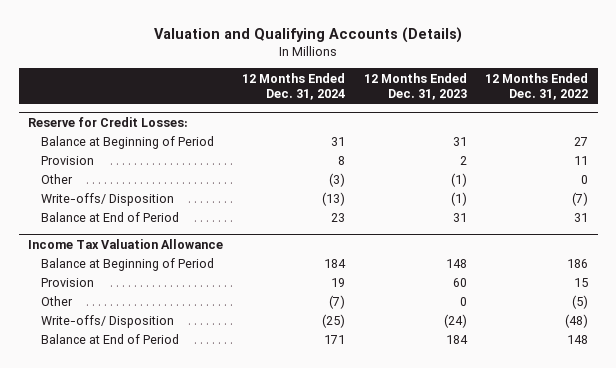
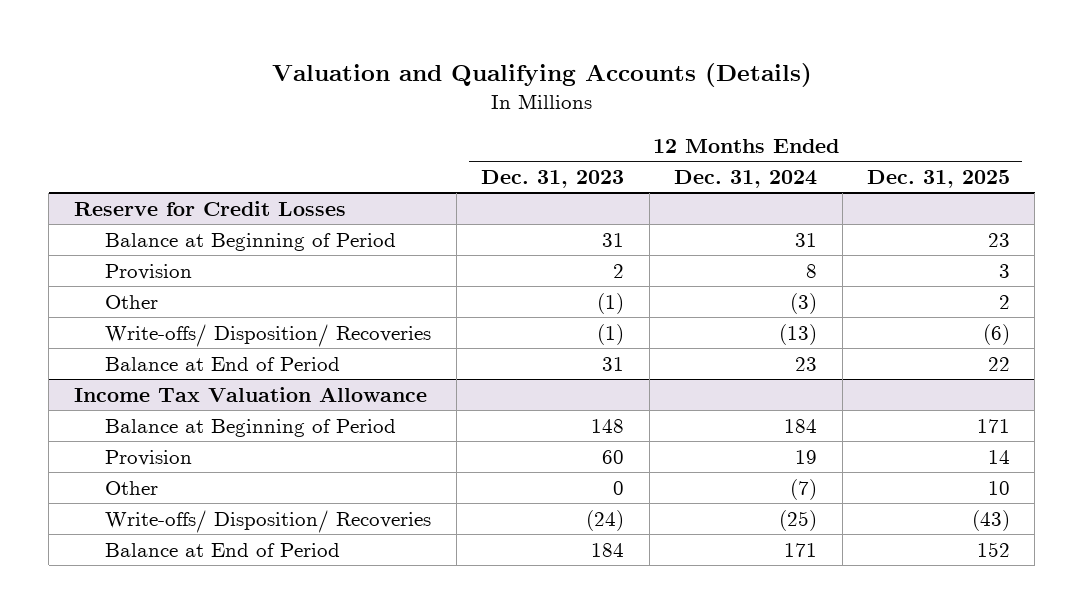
[485,72,589,101] 12 Months Ended Dec. 31, 2022 -> none
none -> [867,170,1011,189] Dec. 31, 2025
[28,117,189,128] Reserve for Credit Losses: -> [73,200,346,216] Reserve for Credit Losses
[40,193,174,207] Write-offs/ Disposition -> [105,323,432,347] Write-offs/ Disposition/ Recoveries
[40,315,174,329] Write-offs/ Disposition -> [105,509,432,533] Write-offs/ Disposition/ Recoveries

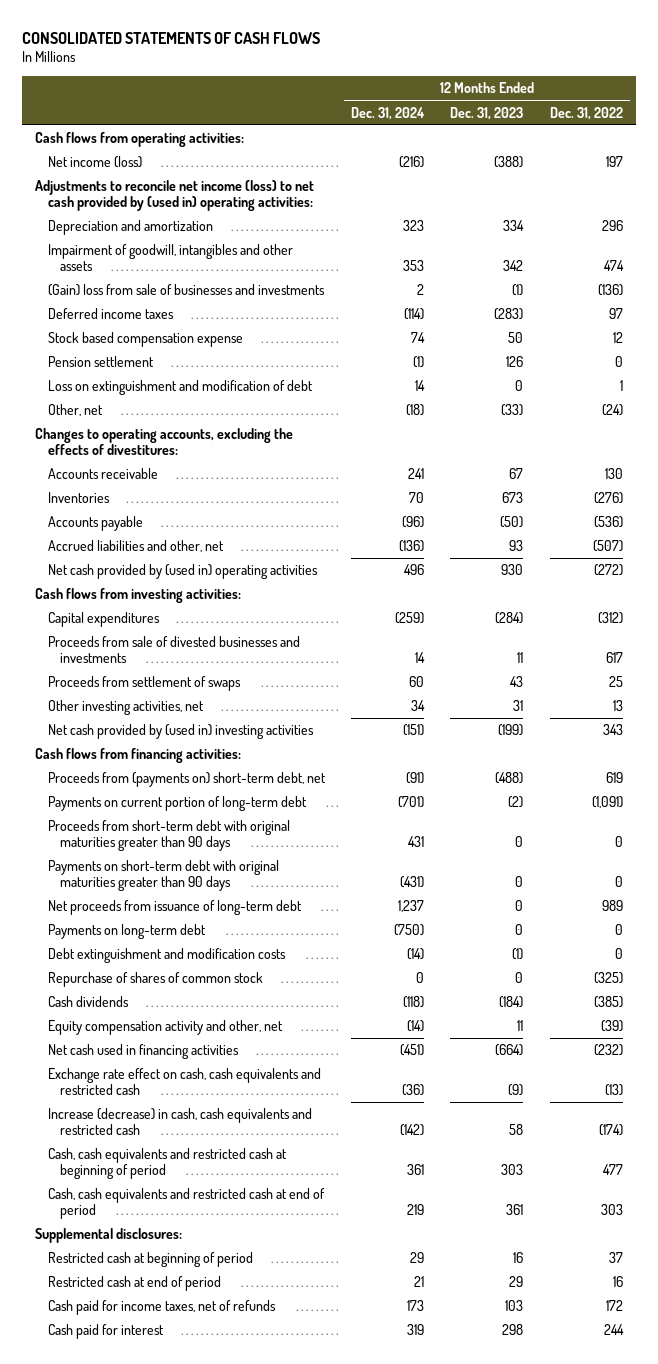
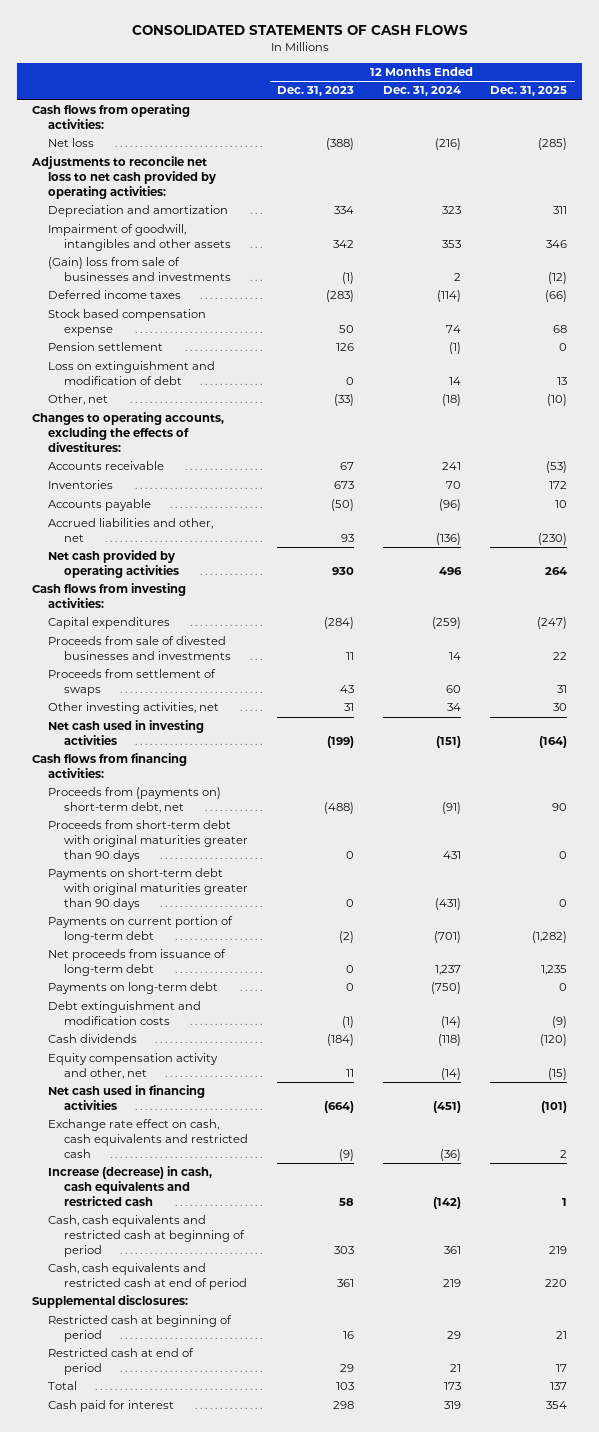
[549,106,623,120] Dec. 31, 2022 -> none
none -> [490,86,568,97] Dec. 31, 2025
[47,156,142,169] Net income (loss) -> [47,138,94,148] Net loss
[35,180,315,212] Adjustments to reconcile net income (loss) to net cash provided by (used in) operating activities: -> [30,156,216,199] Adjustments to reconcile net loss to net cash provided by operating activities:
[47,564,318,580] Net cash provided by (used in) operating activities -> [47,550,179,578] Net cash provided by operating activities
[47,724,314,740] Net cash provided by (used in) investing activities -> [47,720,204,745] Net cash used in investing activities
[47,796,307,812] Payments on current portion of long-term debt -> [47,916,233,943] Payments on current portion of long-term debt
[47,972,263,988] Repurchase of shares of common stock -> none
[47,1300,276,1316] Cash paid for income taxes, net of refunds -> [47,1381,77,1391] Total

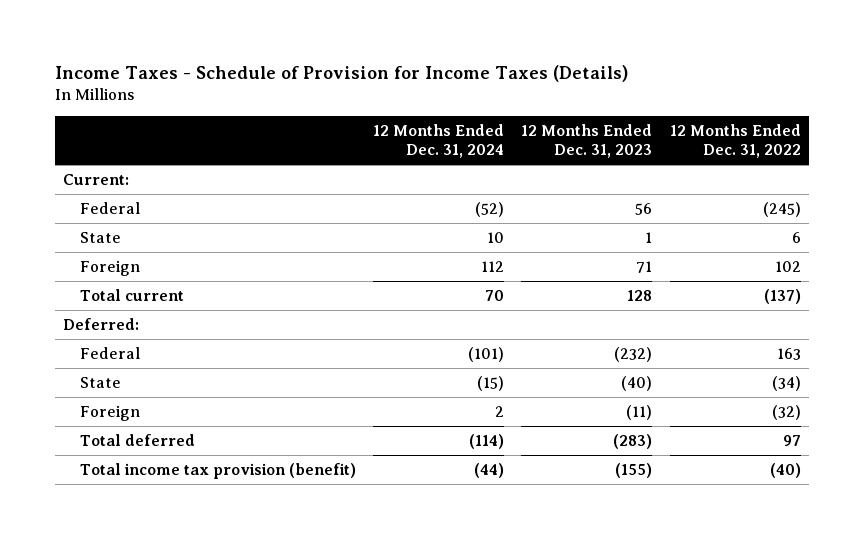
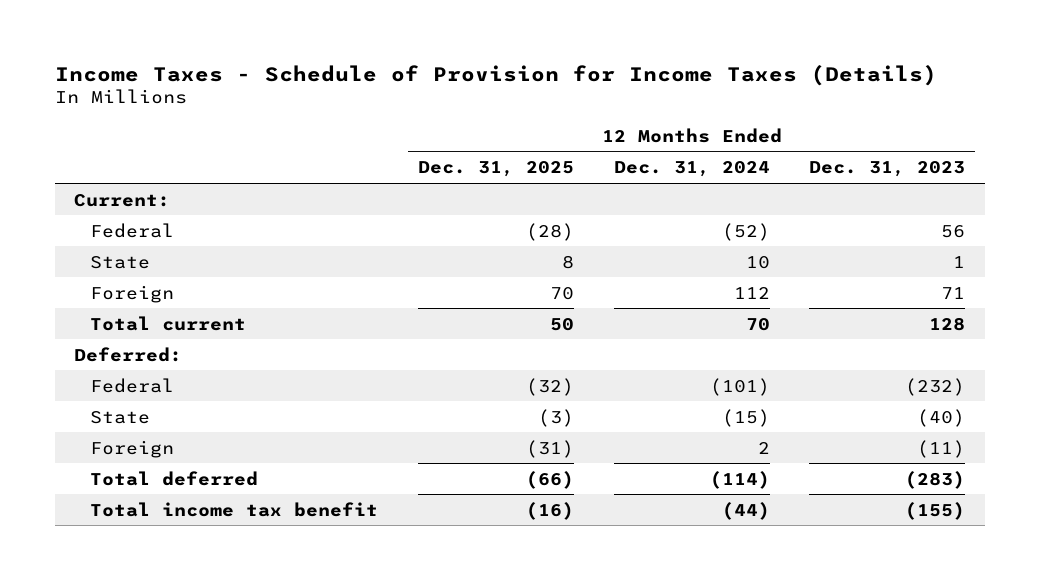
[669,124,801,159] 12 Months Ended Dec. 31, 2022 -> none
none -> [417,161,574,178] Dec. 31, 2025
[79,462,356,479] Total income tax provision (benefit) -> [90,501,379,517] Total income tax benefit

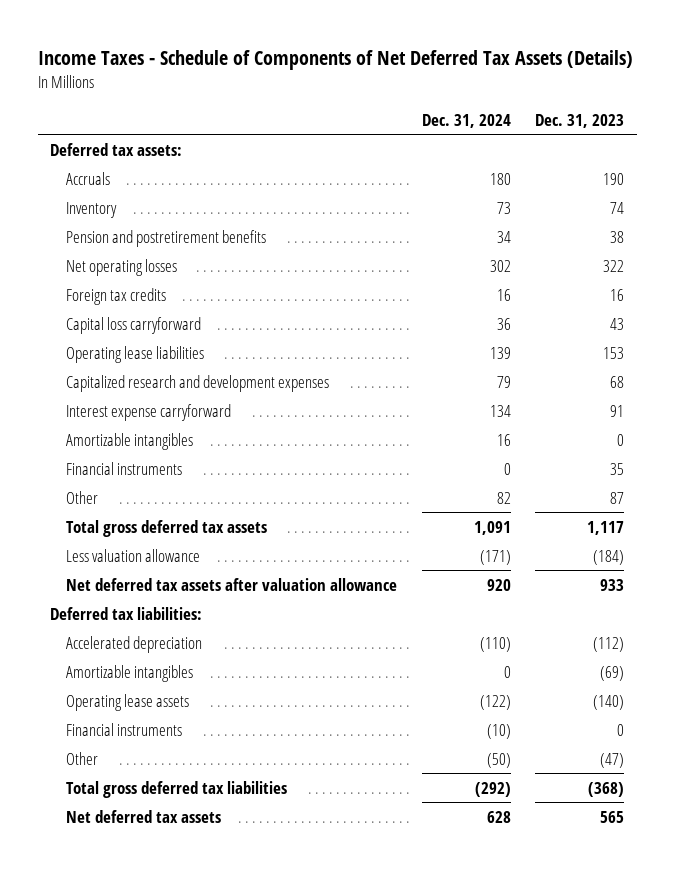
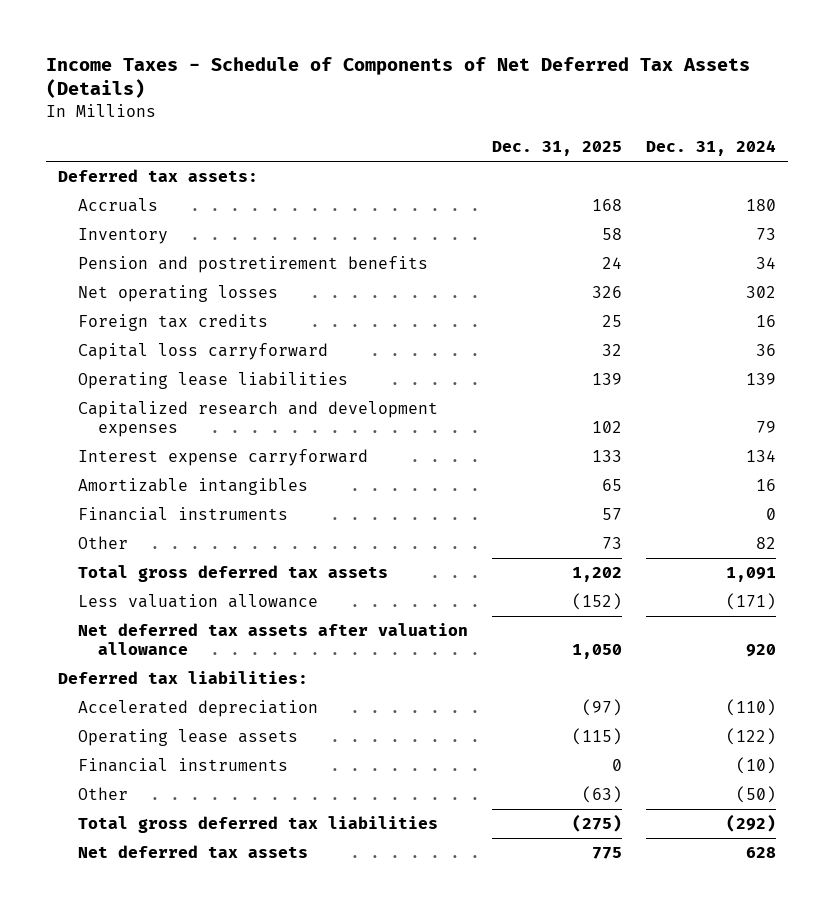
[535,113,625,128] Dec. 31, 2023 -> none
none -> [492,141,623,157] Dec. 31, 2025
[66,664,194,682] Amortizable intangibles -> none

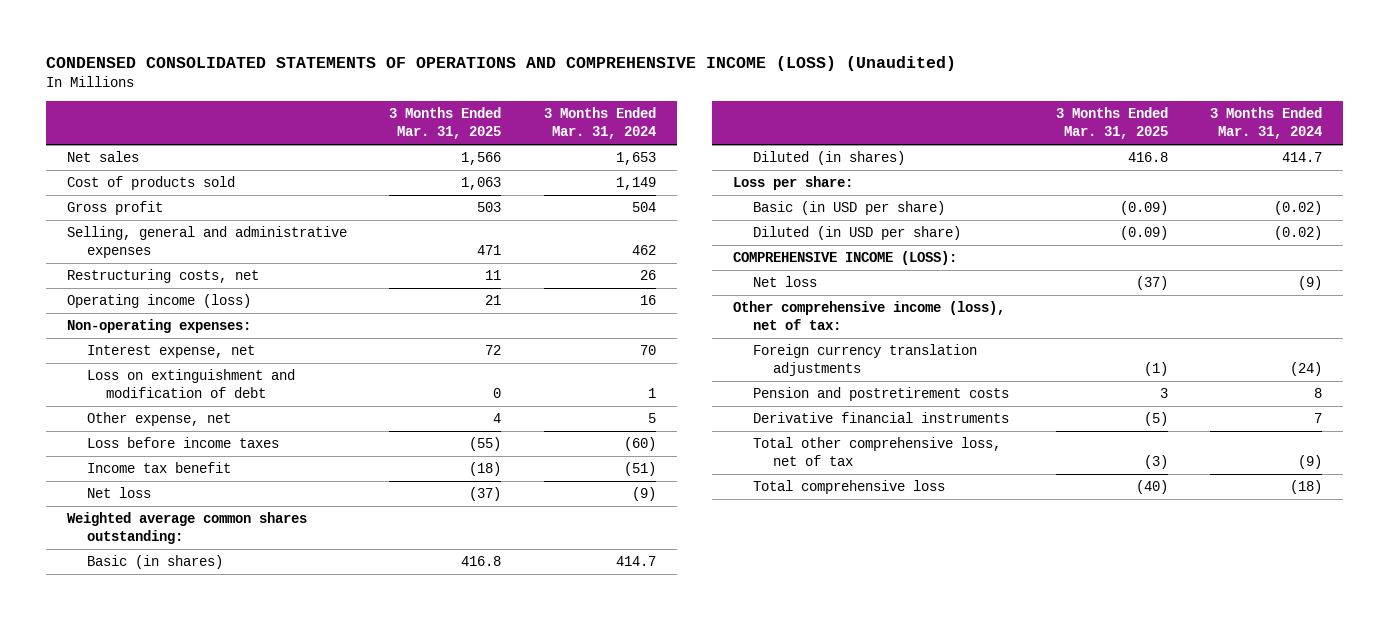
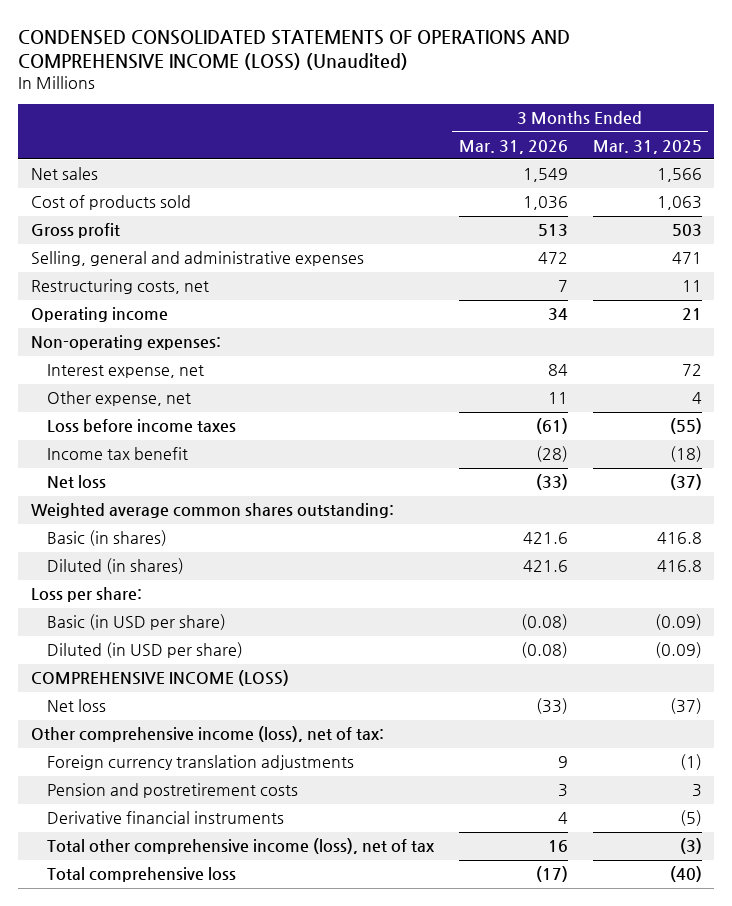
[543,107,656,140] 3 Months Ended Mar. 31, 2024 -> none
none -> [458,139,568,154] Mar. 31, 2026
[67,294,252,309] Operating income (loss) -> [30,307,168,323] Operating income
[86,369,295,399] Loss on extinguishment and modification of debt -> none
[733,251,958,266] COMPREHENSIVE INCOME (LOSS): -> [30,670,289,687] COMPREHENSIVE INCOME (LOSS)
[753,437,1002,467] Total other comprehensive loss, net of tax -> [46,838,435,855] Total other comprehensive income (loss), net of tax

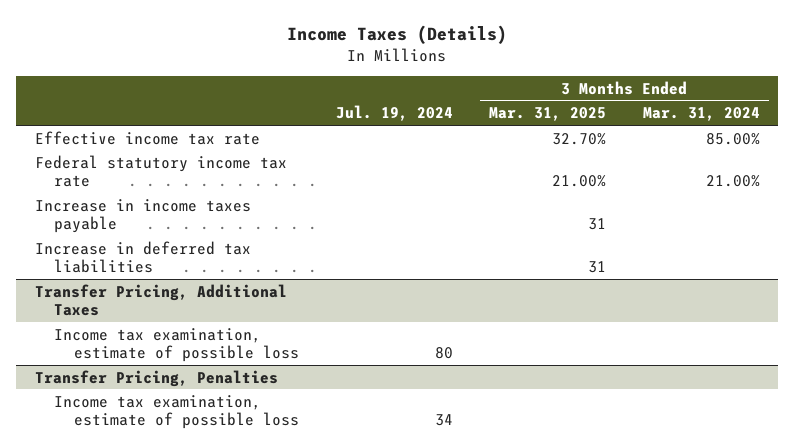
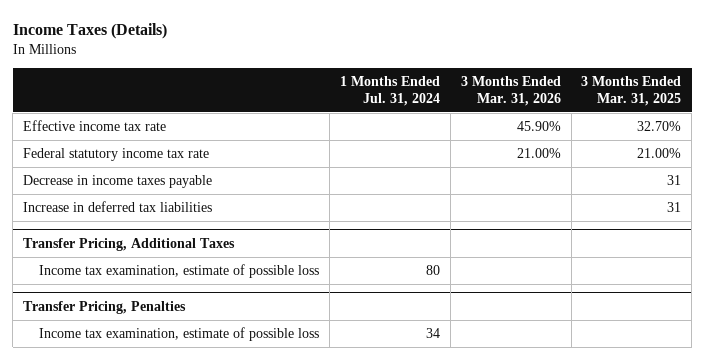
[335,105,453,122] Jul. 19, 2024 -> none
[642,107,760,122] Mar. 31, 2024 -> none
none -> [339,75,440,107] 1 Months Ended Jul. 31, 2024
none -> [460,75,561,107] 3 Months Ended Mar. 31, 2026
[34,198,251,234] Increase in income taxes payable -> [23,175,213,189] Decrease in income taxes payable

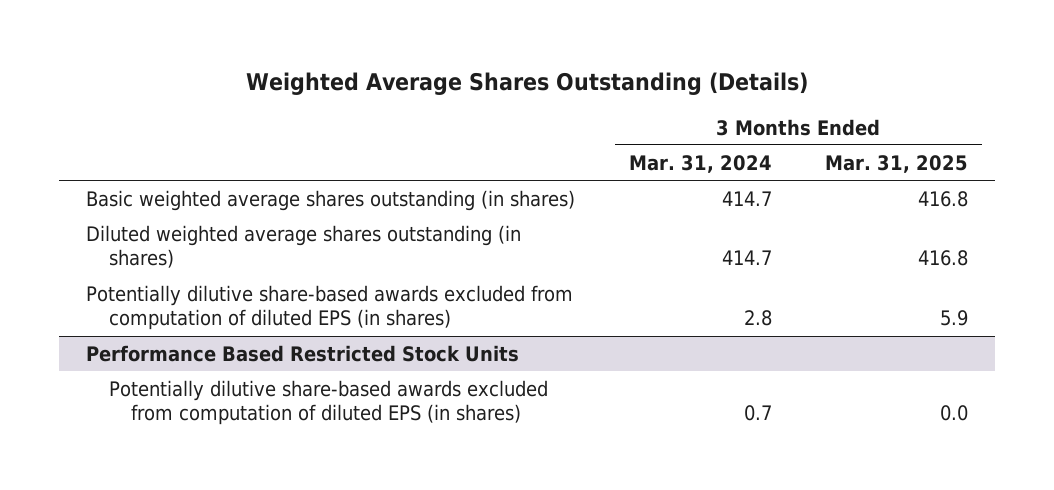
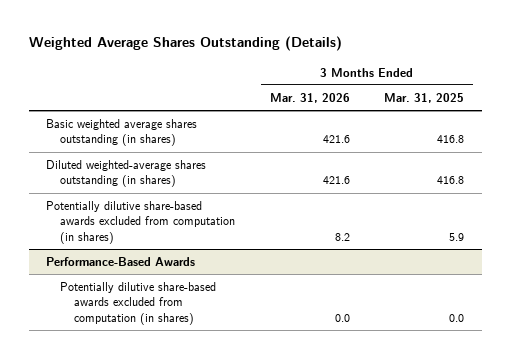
[628,154,772,173] Mar. 31, 2024 -> none
none -> [269,92,350,103] Mar. 31, 2026
[85,224,521,269] Diluted weighted average shares outstanding (in shares) -> [45,159,206,188] Diluted weighted-average shares outstanding (in shares)
[85,284,573,331] Potentially dilutive share-based awards excluded from computation of diluted EPS (in shares) -> [45,200,235,244] Potentially dilutive share-based awards excluded from computation (in shares)
[85,344,519,362] Performance Based Restricted Stock Units -> [45,256,195,266] Performance-Based Awards
[108,379,548,426] Potentially dilutive share-based awards excluded from computation of diluted EPS (in shares) -> [59,281,216,325] Potentially dilutive share-based awards excluded from computation (in shares)

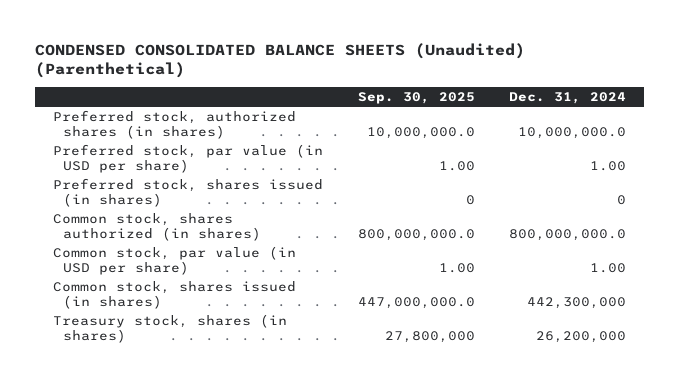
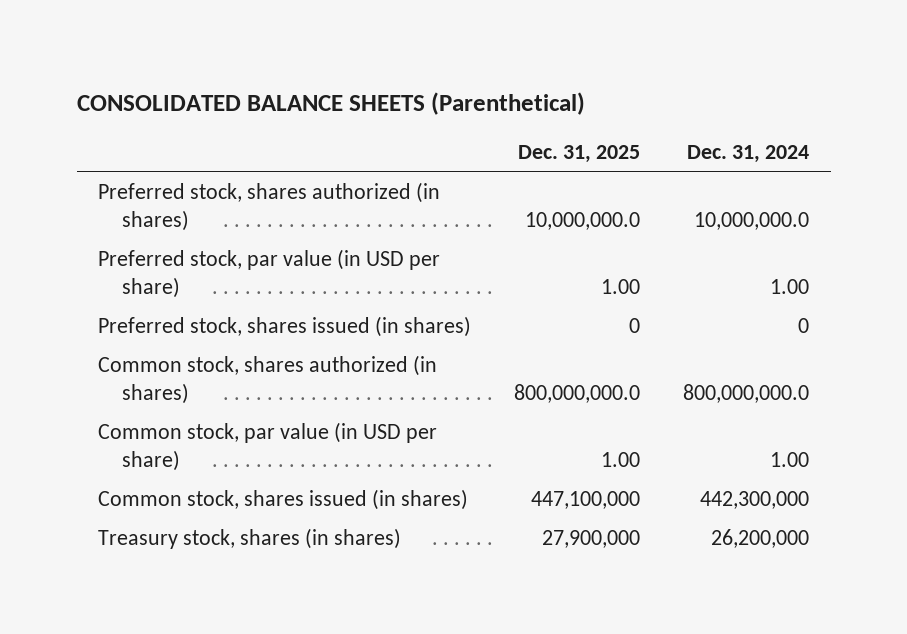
[35,42,526,79] CONDENSED CONSOLIDATED BALANCE SHEETS (Unaudited) (Parenthetical) -> [76,91,585,115] CONSOLIDATED BALANCE SHEETS (Parenthetical)
[357,91,475,104] Sep. 30, 2025 -> none
none -> [518,145,641,164] Dec. 31, 2025
[52,110,296,140] Preferred stock, authorized shares (in shares) -> [98,181,441,231] Preferred stock, shares authorized (in shares)

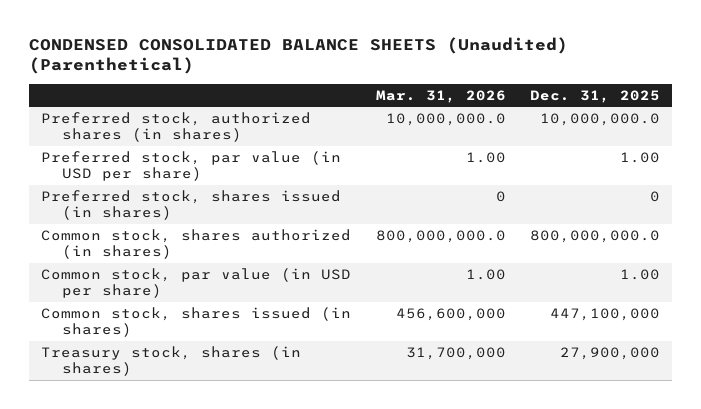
[76,91,585,115] CONSOLIDATED BALANCE SHEETS (Parenthetical) -> [28,36,568,75] CONDENSED CONSOLIDATED BALANCE SHEETS (Unaudited) (Parenthetical)
[687,145,810,164] Dec. 31, 2024 -> none
none -> [375,89,506,103] Mar. 31, 2026
[98,181,441,231] Preferred stock, shares authorized (in shares) -> [41,111,312,143] Preferred stock, authorized shares (in shares)

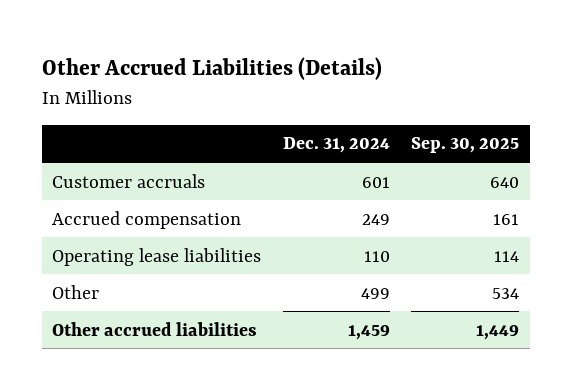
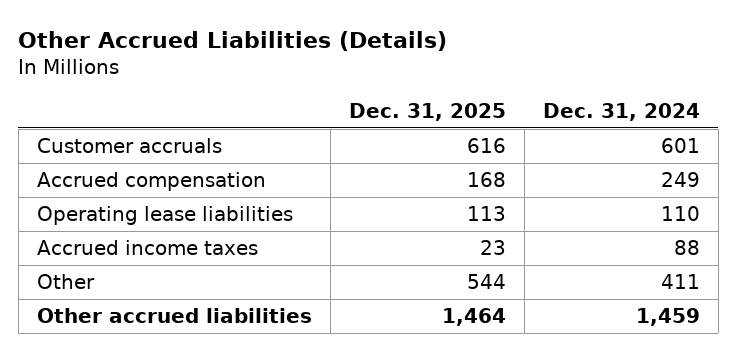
[410,137,519,154] Sep. 30, 2025 -> none
none -> [348,102,506,121] Dec. 31, 2025
none -> [36,240,258,256] Accrued income taxes
[360,287,390,299] 499 -> [660,274,700,290] 411

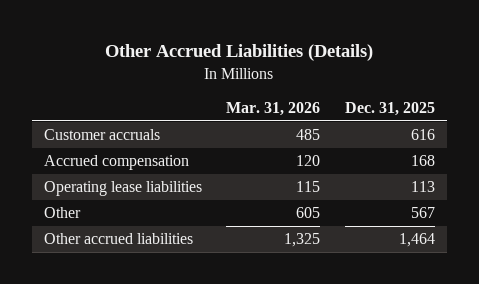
[542,102,700,121] Dec. 31, 2024 -> none
none -> [226,101,321,116] Mar. 31, 2026
[36,240,258,256] Accrued income taxes -> none
[466,274,506,290] 544 -> [410,207,435,219] 567

